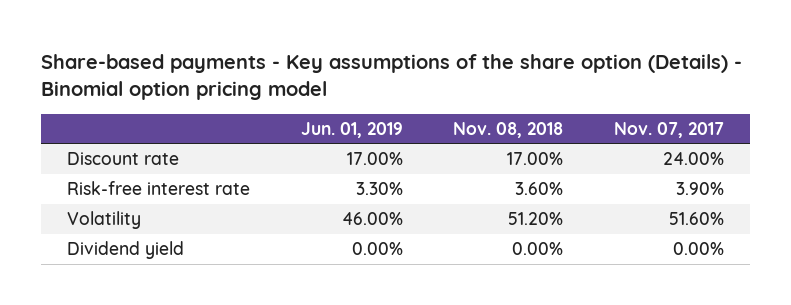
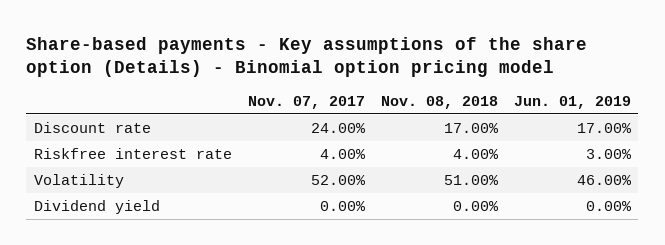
[66,181,250,196] Risk-free interest rate -> [34,147,233,159] Riskfree interest rate
[355,182,403,196] 3.30% -> [585,148,632,159] 3.00%
[515,182,564,196] 3.60% -> [452,148,499,159] 4.00%
[676,182,725,196] 3.90% -> [319,148,366,159] 4.00%
[508,212,564,226] 51.20% -> [443,174,499,185] 51.00%
[669,212,725,226] 51.60% -> [310,174,366,185] 52.00%

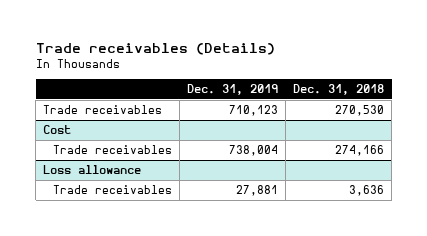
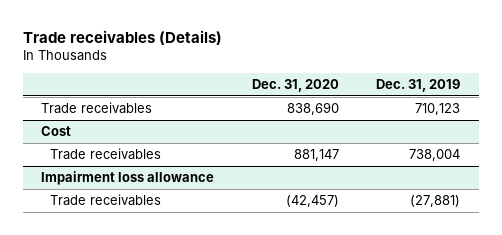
[293,84,385,96] Dec. 31, 2018 -> none
none -> [251,78,339,92] Dec. 31, 2020
[43,165,142,175] Loss allowance -> [41,171,215,186] Impairment loss allowance
[236,185,279,197] 27,881 -> [410,195,461,208] (27,881)

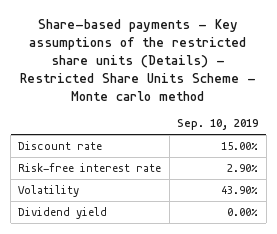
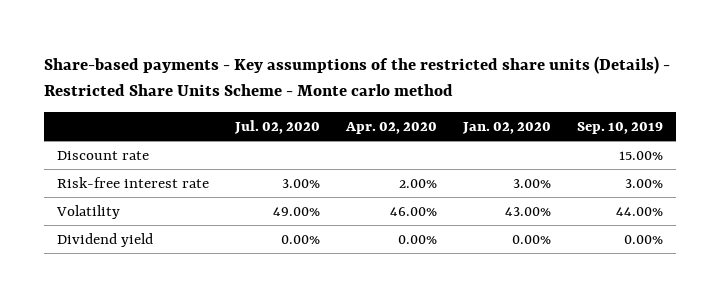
none -> [233,119,320,134] Jul. 02, 2020
none -> [345,121,438,134] Apr. 02, 2020
none -> [462,121,552,134] Jan. 02, 2020
[227,163,259,172] 2.90% -> [625,178,664,188] 3.00%
[221,185,259,194] 43.90% -> [616,206,664,216] 44.00%

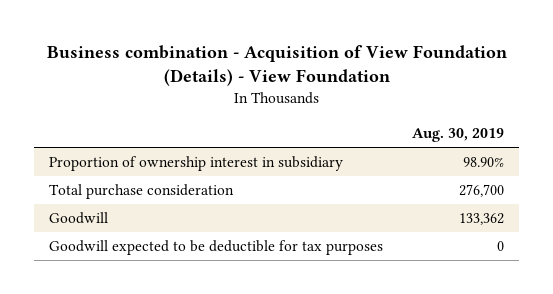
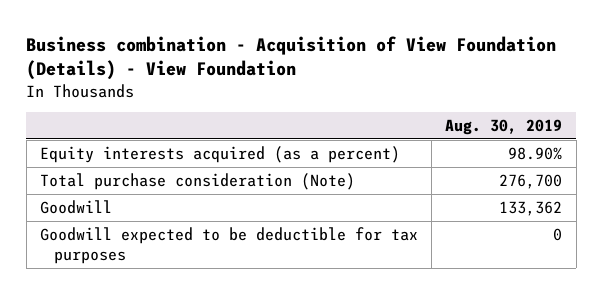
[48,156,343,172] Proportion of ownership interest in subsidiary -> [40,145,401,163] Equity interests acquired (as a percent)
[48,184,234,200] Total purchase consideration -> [40,172,356,190] Total purchase consideration (Note)

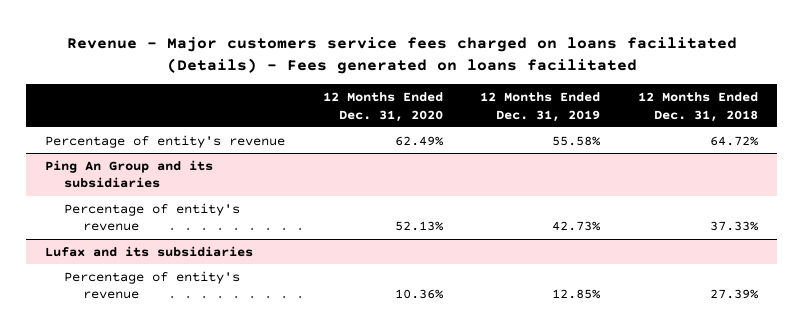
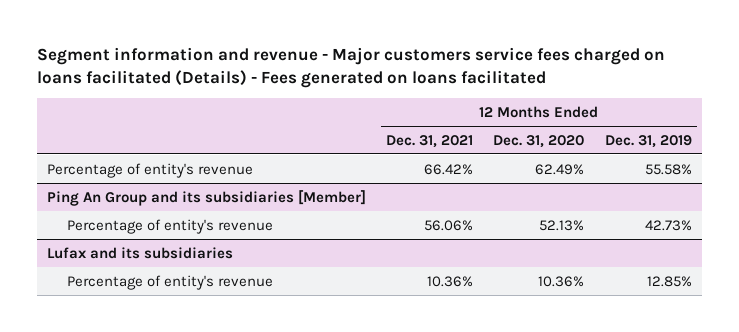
[66,37,737,75] Revenue - Major customers service fees charged on loans facilitated (Details) - Fees generated on loans facilitated -> [36,47,665,89] Segment information and revenue - Major customers service fees charged on loans facilitated (Details) - Fees generated on loans facilitated
[638,91,759,122] 12 Months Ended Dec. 31, 2018 -> none
none -> [386,134,474,148] Dec. 31, 2021
[45,159,214,189] Ping An Group and its subsidiaries -> [46,189,366,206] Ping An Group and its subsidiaries [Member]

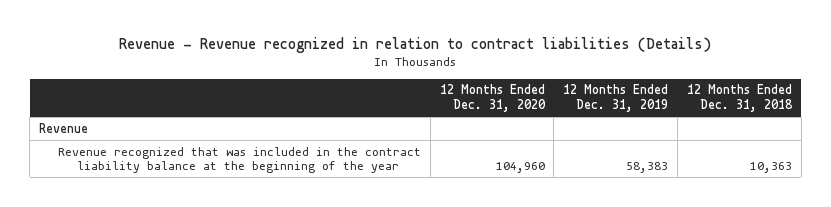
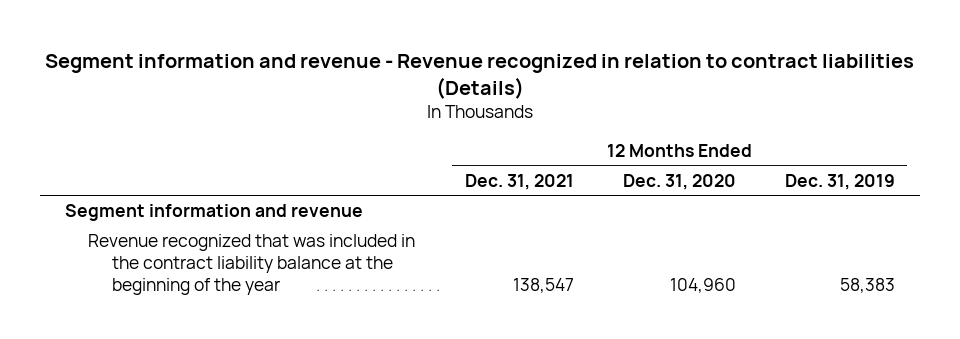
[119,37,712,54] Revenue - Revenue recognized in relation to contract liabilities (Details) -> [45,53,915,99] Segment information and revenue - Revenue recognized in relation to contract liabilities (Details)
[686,84,793,112] 12 Months Ended Dec. 31, 2018 -> none
none -> [464,173,574,190] Dec. 31, 2021
[38,122,88,133] Revenue -> [65,204,364,222] Segment information and revenue

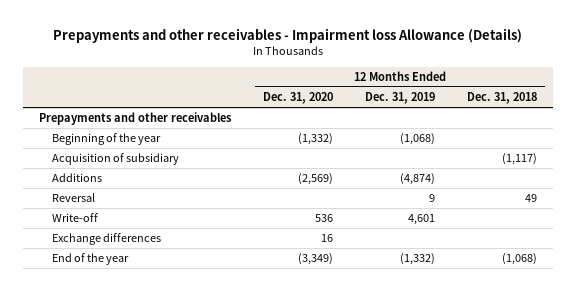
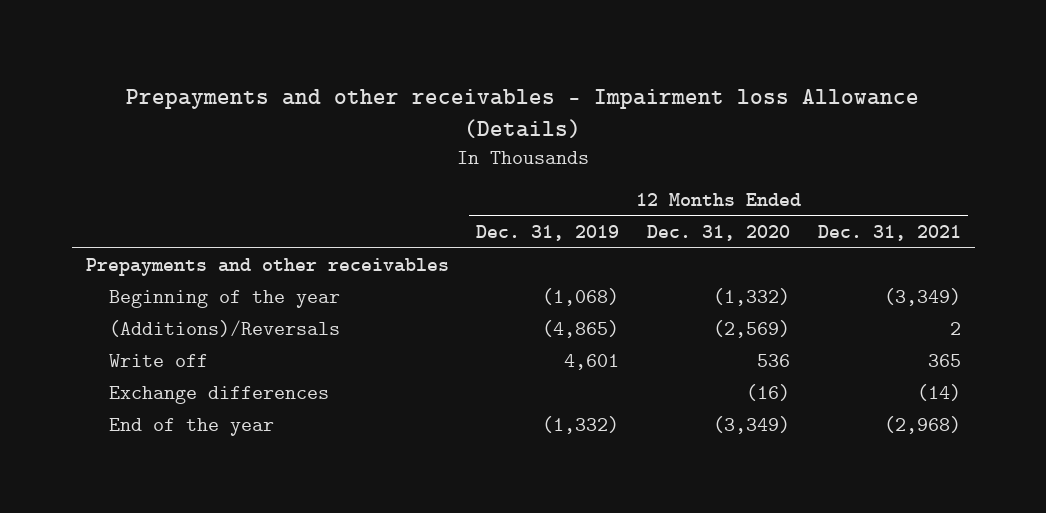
[467,92,538,105] Dec. 31, 2018 -> none
none -> [817,225,961,242] Dec. 31, 2021
[51,153,179,166] Acquisition of subsidiary -> none
[51,193,95,203] Reversal -> none
[51,173,102,183] Additions -> [108,320,340,338] (Additions)/Reversals
[399,173,435,186] (4,874) -> [542,320,620,339] (4,865)
[51,213,98,223] Write-off -> [108,354,208,368] Write off
[320,234,333,243] 16 -> [746,384,791,402] (16)

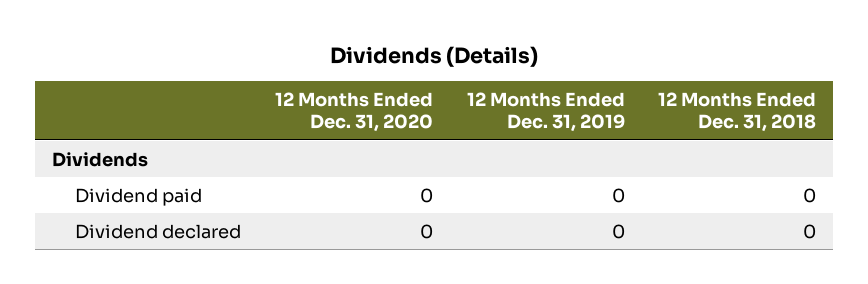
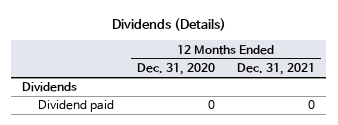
[466,92,625,133] 12 Months Ended Dec. 31, 2019 -> none
[658,92,817,133] 12 Months Ended Dec. 31, 2018 -> none
none -> [237,63,316,76] Dec. 31, 2021
[75,223,242,239] Dividend declared -> none

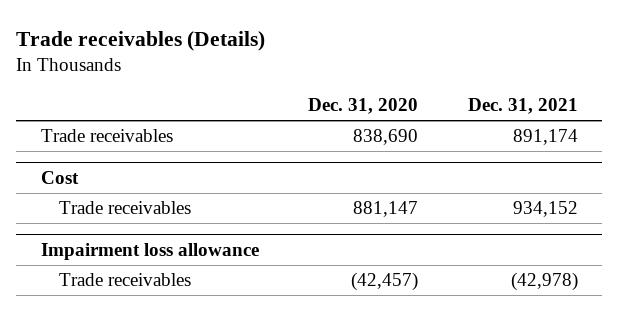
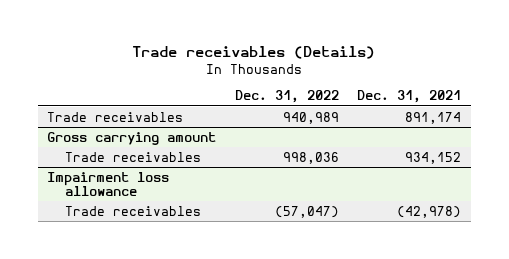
[308,98,419,115] Dec. 31, 2020 -> none
none -> [234,90,339,104] Dec. 31, 2022
[40,171,79,185] Cost -> [47,131,217,145] Gross carrying amount

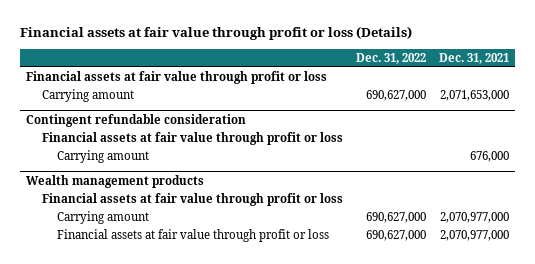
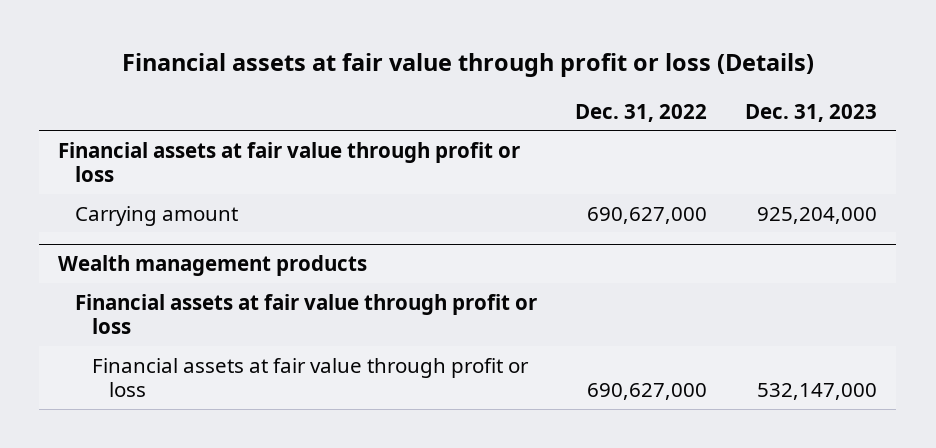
[438,52,509,64] Dec. 31, 2021 -> none
none -> [745,103,878,122] Dec. 31, 2023
[26,113,247,127] Contingent refundable consideration -> none
[41,132,343,146] Financial assets at fair value through profit or loss -> none
[56,150,149,164] Carrying amount -> none
[56,211,149,225] Carrying amount -> none

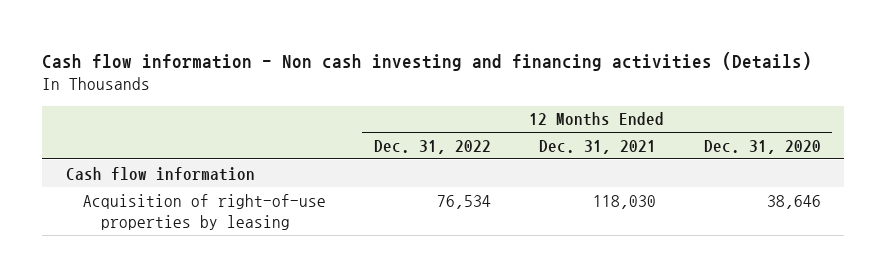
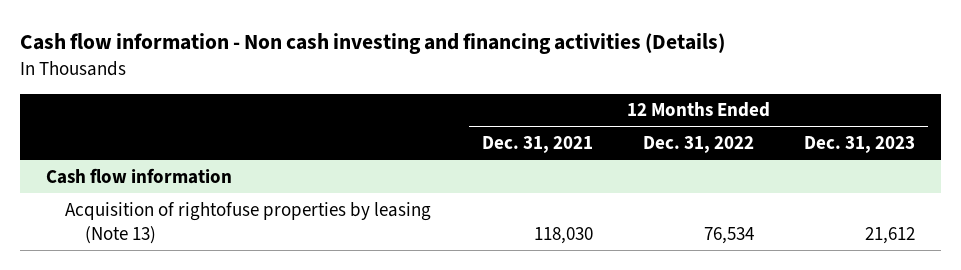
[703,139,821,154] Dec. 31, 2020 -> none
none -> [804,136,916,154] Dec. 31, 2023
[83,193,327,230] Acquisition of right-of-use properties by leasing -> [65,201,432,245] Acquisition of rightofuse properties by leasing (Note 13)

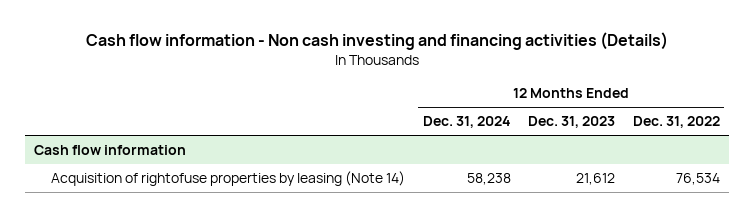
[481,136,593,154] Dec. 31, 2021 -> none
none -> [422,116,511,129] Dec. 31, 2024
[65,201,432,245] Acquisition of rightofuse properties by leasing (Note 13) -> [50,171,405,187] Acquisition of rightofuse properties by leasing (Note 14)

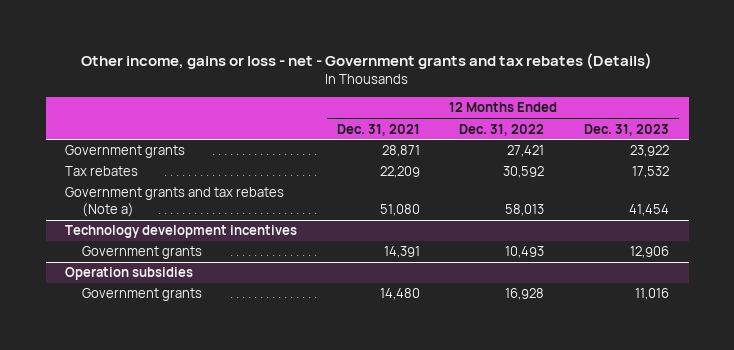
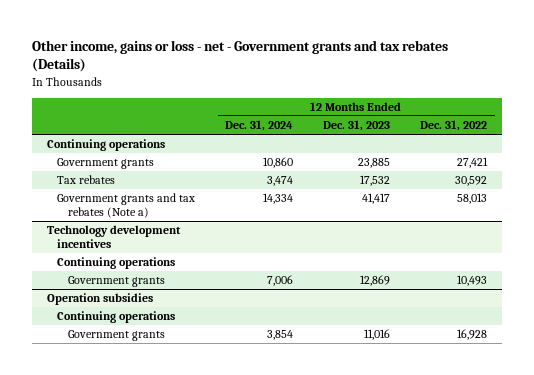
[336,123,420,136] Dec. 31, 2021 -> none
none -> [225,120,294,132] Dec. 31, 2024
none -> [46,139,165,152] Continuing operations
[629,145,669,158] 23,922 -> [358,158,391,169] 23,885
[628,204,669,217] 41,454 -> [362,193,391,205] 41,417
none -> [57,257,176,270] Continuing operations
[629,246,669,259] 12,906 -> [360,275,391,287] 12,869
none -> [57,311,176,324] Continuing operations

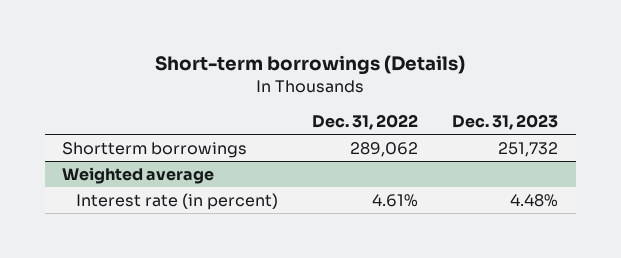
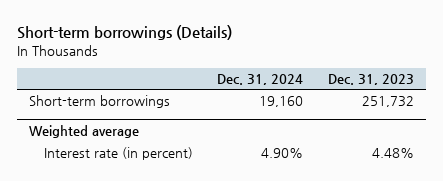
[312,114,419,131] Dec. 31, 2022 -> none
none -> [217,73,304,85] Dec. 31, 2024
[62,141,248,158] Shortterm borrowings -> [29,95,171,109] Short-term borrowings

